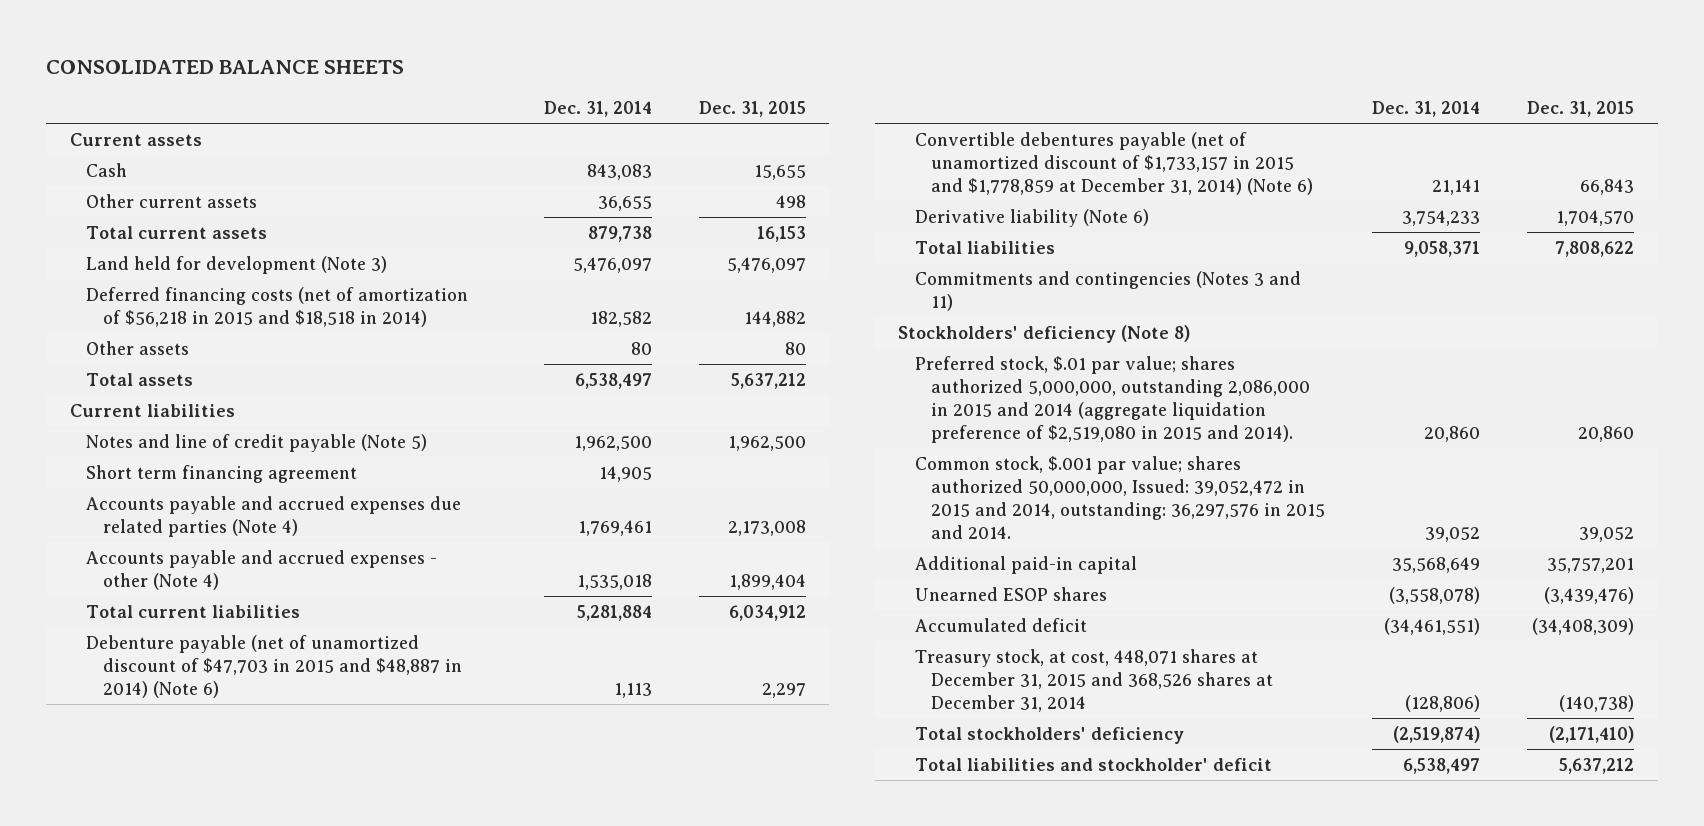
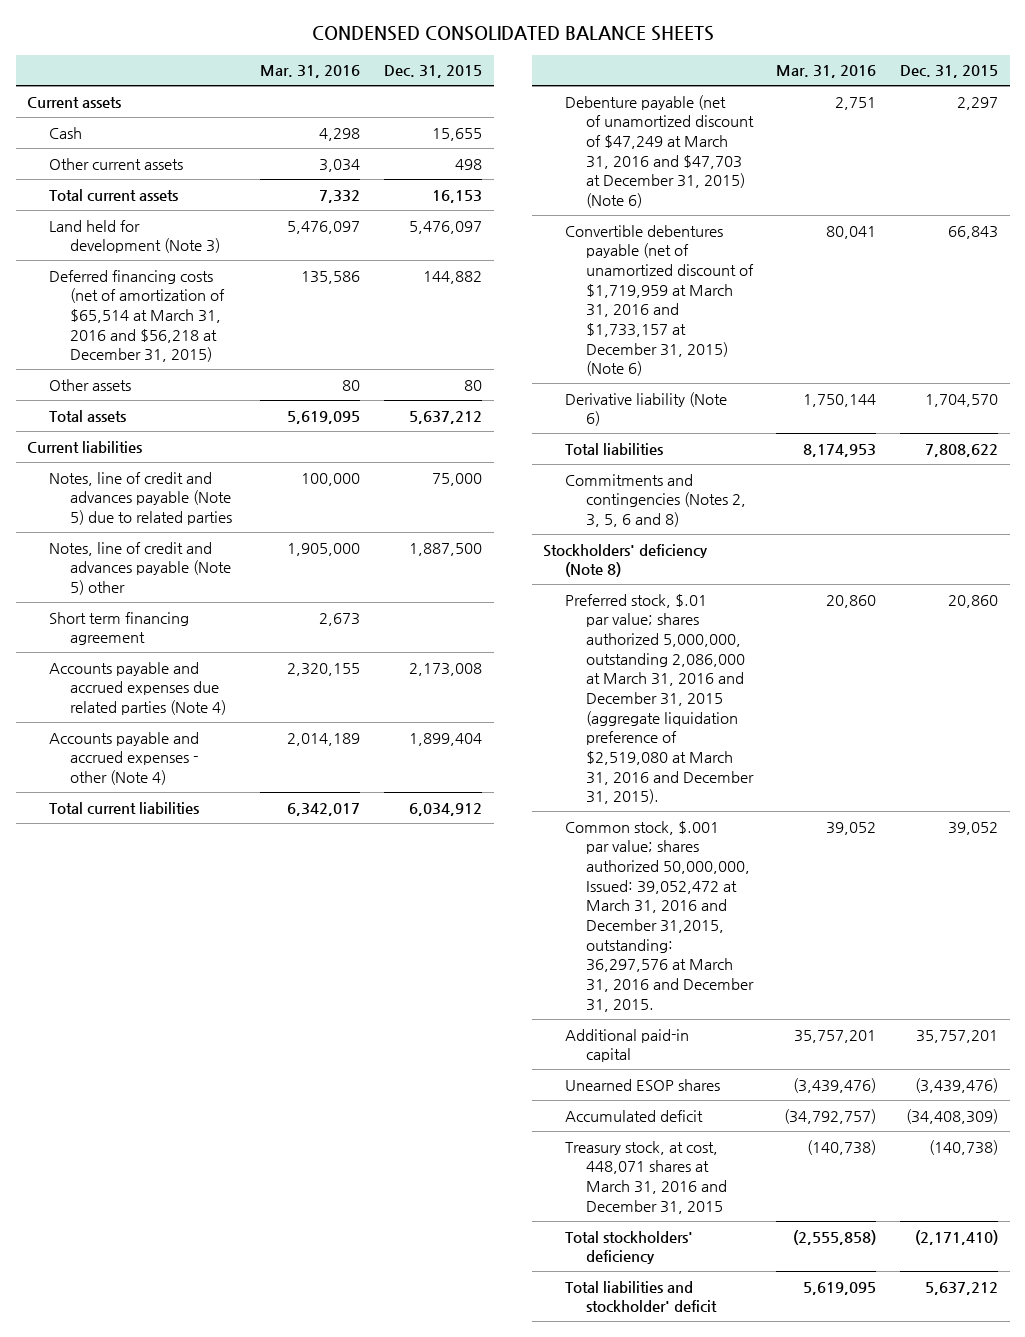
[46,60,405,75] CONSOLIDATED BALANCE SHEETS -> [311,26,714,42] CONDENSED CONSOLIDATED BALANCE SHEETS
[543,101,652,118] Dec. 31, 2014 -> none
none -> [260,65,361,79] Mar. 31, 2016
[86,286,469,327] Deferred financing costs (net of amortization of $56,218 in 2015 and $18,518 in 2014) -> [48,269,225,363] Deferred financing costs (net of amortization of $65,514 at March 31, 2016 and $56,218 at December 31, 2015)
none -> [48,471,232,526] Notes, line of credit and advances payable (Note 5) due to related parties
[86,433,428,452] Notes and line of credit payable (Note 5) -> [48,541,231,596] Notes, line of credit and advances payable (Note 5) other
[727,435,806,451] 1,962,500 -> [408,542,482,556] 1,887,500
[86,634,462,698] Debenture payable (net of unamortized discount of $47,703 in 2015 and $48,887 in 2014) (Note 6) -> [564,94,754,209] Debenture payable (net of unamortized discount of $47,249 at March 31, 2016 and $47,703 at December 31, 2015) (Note 6)
[914,131,1314,195] Convertible debentures payable (net of unamortized discount of $1,733,157 in 2015 and $1,778,859 at December 31, 2014) (Note 6) -> [564,224,754,377] Convertible debentures payable (net of unamortized discount of $1,719,959 at March 31, 2016 and $1,733,157 at December 31, 2015) (Note 6)
[914,270,1301,311] Commitments and contingencies (Notes 3 and 11) -> [564,473,746,528] Commitments and contingencies (Notes 2, 3, 5, 6 and 8)
[914,355,1311,444] Preferred stock, $.01 par value; shares authorized 5,000,000, outstanding 2,086,000 in 2015 and 2014 (aggregate liquidation preference of $2,519,080 in 2015 and 2014). -> [564,593,754,805] Preferred stock, $.01 par value; shares authorized 5,000,000, outstanding 2,086,000 at March 31, 2016 and December 31, 2015 (aggregate liquidation preference of $2,519,080 at March 31, 2016 and December 31, 2015).
[914,455,1326,540] Common stock, $.001 par value; shares authorized 50,000,000, Issued: 39,052,472 in 2015 and 2014, outstanding: 36,297,576 in 2015 and 2014. -> [564,820,754,1012] Common stock, $.001 par value; shares authorized 50,000,000, Issued: 39,052,472 at March 31, 2016 and December 31,2015, outstanding: 36,297,576 at March 31, 2016 and December 31, 2015.
[914,648,1274,712] Treasury stock, at cost, 448,071 shares at December 31, 2015 and 368,526 shares at December 31, 2014 -> [564,1140,727,1214] Treasury stock, at cost, 448,071 shares at March 31, 2016 and December 31, 2015

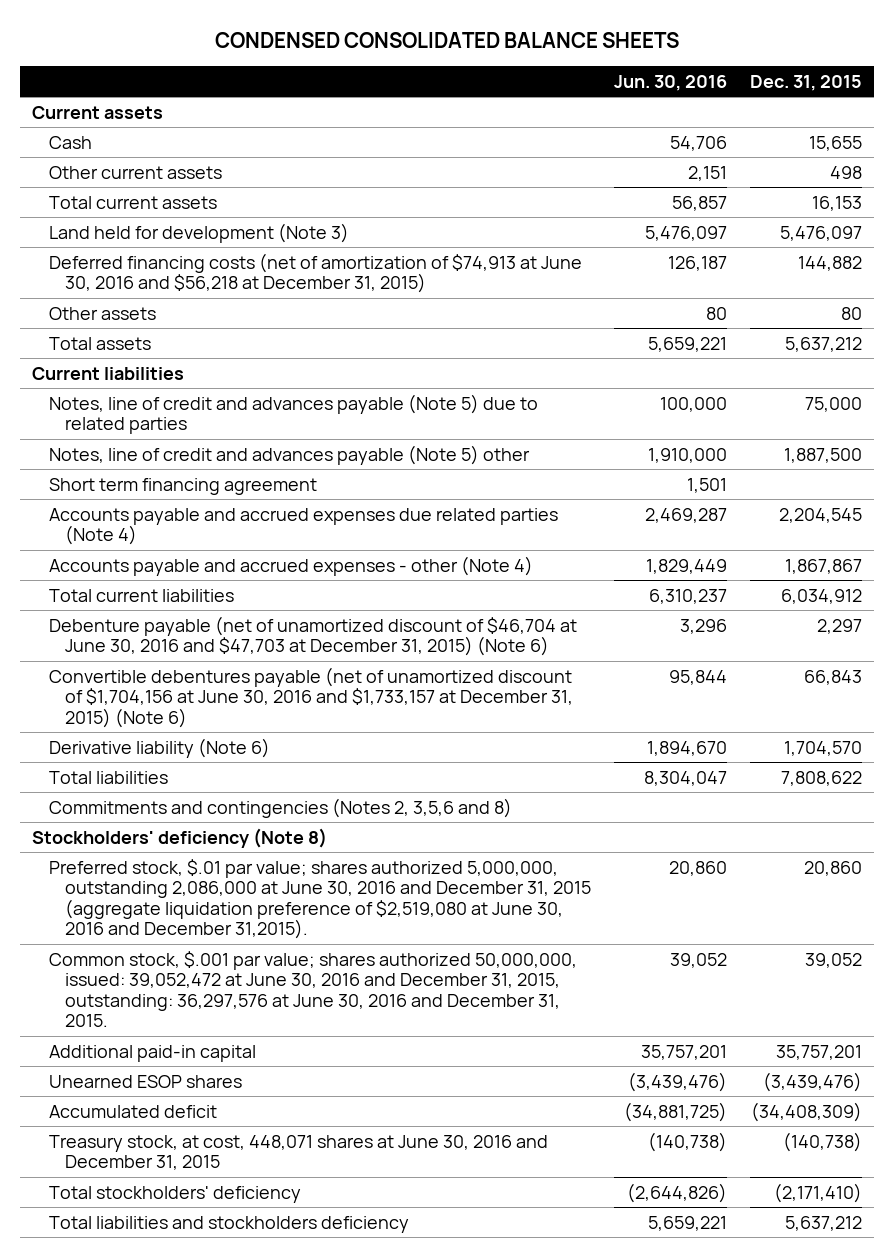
[260,65,361,79] Mar. 31, 2016 -> none
none -> [614,74,728,91] Jun. 30, 2016
[48,269,225,363] Deferred financing costs (net of amortization of $65,514 at March 31, 2016 and $56,218 at December 31, 2015) -> [48,252,582,294] Deferred financing costs (net of amortization of $74,913 at June 30, 2016 and $56,218 at December 31, 2015)
[408,662,482,676] 2,173,008 -> [779,507,863,523] 2,204,545
[408,732,482,746] 1,899,404 -> [785,558,863,574] 1,867,867
[564,94,754,209] Debenture payable (net of unamortized discount of $47,249 at March 31, 2016 and $47,703 at December 31, 2015) (Note 6) -> [48,615,577,657] Debenture payable (net of unamortized discount of $46,704 at June 30, 2016 and $47,703 at December 31, 2015) (Note 6)
[564,224,754,377] Convertible debentures payable (net of unamortized discount of $1,719,959 at March 31, 2016 and $1,733,157 at December 31, 2015) (Note 6) -> [48,666,574,728] Convertible debentures payable (net of unamortized discount of $1,704,156 at June 30, 2016 and $1,733,157 at December 31, 2015) (Note 6)
[564,473,746,528] Commitments and contingencies (Notes 2, 3, 5, 6 and 8) -> [48,797,512,818] Commitments and contingencies (Notes 2, 3,5,6 and 8)
[564,593,754,805] Preferred stock, $.01 par value; shares authorized 5,000,000, outstanding 2,086,000 at March 31, 2016 and December 31, 2015 (aggregate liquidation preference of $2,519,080 at March 31, 2016 and December 31, 2015). -> [48,858,592,940] Preferred stock, $.01 par value; shares authorized 5,000,000, outstanding 2,086,000 at June 30, 2016 and December 31, 2015 (aggregate liquidation preference of $2,519,080 at June 30, 2016 and December 31,2015).
[564,820,754,1012] Common stock, $.001 par value; shares authorized 50,000,000, Issued: 39,052,472 at March 31, 2016 and December 31,2015, outstanding: 36,297,576 at March 31, 2016 and December 31, 2015. -> [48,950,577,1028] Common stock, $.001 par value; shares authorized 50,000,000, issued: 39,052,472 at June 30, 2016 and December 31, 2015, outstanding: 36,297,576 at June 30, 2016 and December 31, 2015.
[564,1140,727,1214] Treasury stock, at cost, 448,071 shares at March 31, 2016 and December 31, 2015 -> [48,1134,548,1171] Treasury stock, at cost, 448,071 shares at June 30, 2016 and December 31, 2015
[564,1280,717,1313] Total liabilities and stockholder' deficit -> [48,1215,409,1233] Total liabilities and stockholders deficiency

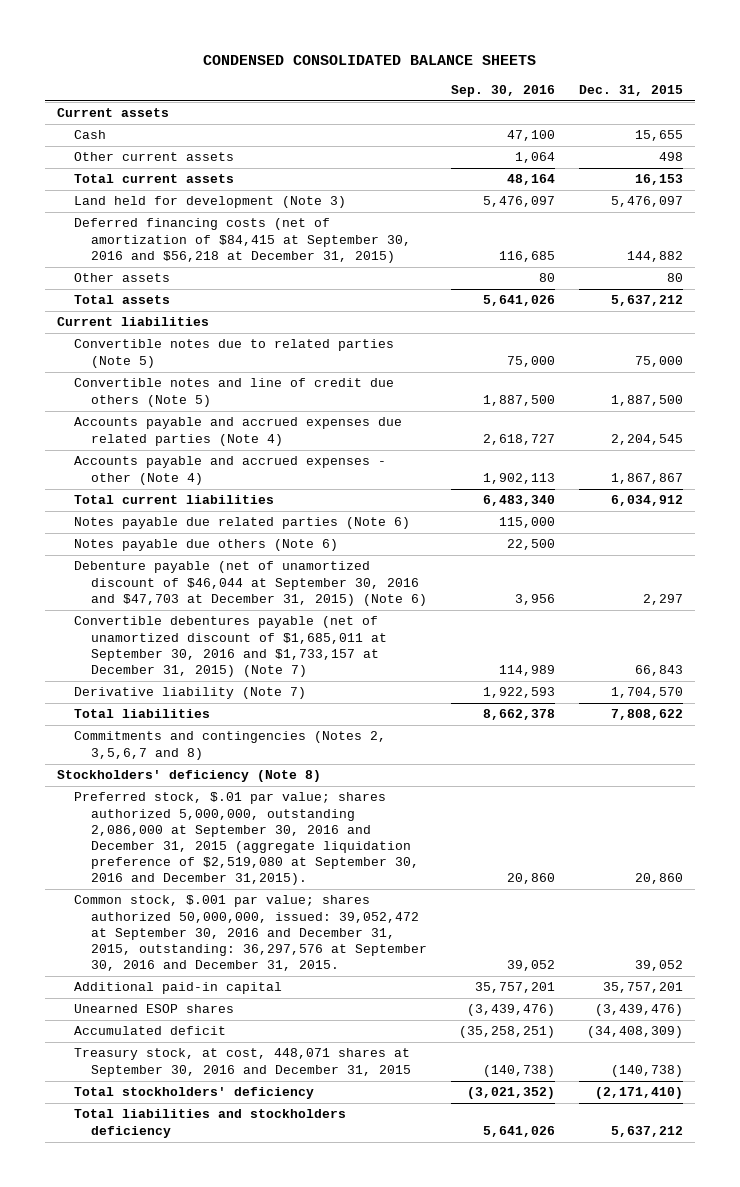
[614,74,728,91] Jun. 30, 2016 -> none
none -> [450,85,555,98] Sep. 30, 2016
[48,252,582,294] Deferred financing costs (net of amortization of $74,913 at June 30, 2016 and $56,218 at December 31, 2015) -> [74,218,411,263] Deferred financing costs (net of amortization of $84,415 at September 30, 2016 and $56,218 at December 31, 2015)
[48,477,317,495] Short term financing agreement -> none
[48,393,538,435] Notes, line of credit and advances payable (Note 5) due to related parties -> [74,339,395,368] Convertible notes due to related parties (Note 5)
[48,444,530,465] Notes, line of credit and advances payable (Note 5) other -> [74,378,395,407] Convertible notes and line of credit due others (Note 5)
none -> [74,517,411,530] Notes payable due related parties (Note 6)
none -> [74,539,339,552] Notes payable due others (Note 6)
[48,615,577,657] Debenture payable (net of unamortized discount of $46,704 at June 30, 2016 and $47,703 at December 31, 2015) (Note 6) -> [74,561,427,606] Debenture payable (net of unamortized discount of $46,044 at September 30, 2016 and $47,703 at December 31, 2015) (Note 6)
[48,666,574,728] Convertible debentures payable (net of unamortized discount of $1,704,156 at June 30, 2016 and $1,733,157 at December 31, 2015) (Note 6) -> [74,616,387,678] Convertible debentures payable (net of unamortized discount of $1,685,011 at September 30, 2016 and $1,733,157 at December 31, 2015) (Note 7)
[48,737,270,758] Derivative liability (Note 6) -> [74,687,307,700] Derivative liability (Note 7)
[48,797,512,818] Commitments and contingencies (Notes 2, 3,5,6 and 8) -> [74,731,387,760] Commitments and contingencies (Notes 2, 3,5,6,7 and 8)
[48,858,592,940] Preferred stock, $.01 par value; shares authorized 5,000,000, outstanding 2,086,000 at June 30, 2016 and December 31, 2015 (aggregate liquidation preference of $2,519,080 at June 30, 2016 and December 31,2015). -> [74,792,419,886] Preferred stock, $.01 par value; shares authorized 5,000,000, outstanding 2,086,000 at September 30, 2016 and December 31, 2015 (aggregate liquidation preference of $2,519,080 at September 30, 2016 and December 31,2015).
[48,950,577,1028] Common stock, $.001 par value; shares authorized 50,000,000, issued: 39,052,472 at June 30, 2016 and December 31, 2015, outstanding: 36,297,576 at June 30, 2016 and December 31, 2015. -> [74,895,427,972] Common stock, $.001 par value; shares authorized 50,000,000, issued: 39,052,472 at September 30, 2016 and December 31, 2015, outstanding: 36,297,576 at September 30, 2016 and December 31, 2015.
[48,1134,548,1171] Treasury stock, at cost, 448,071 shares at June 30, 2016 and December 31, 2015 -> [74,1048,411,1077] Treasury stock, at cost, 448,071 shares at September 30, 2016 and December 31, 2015

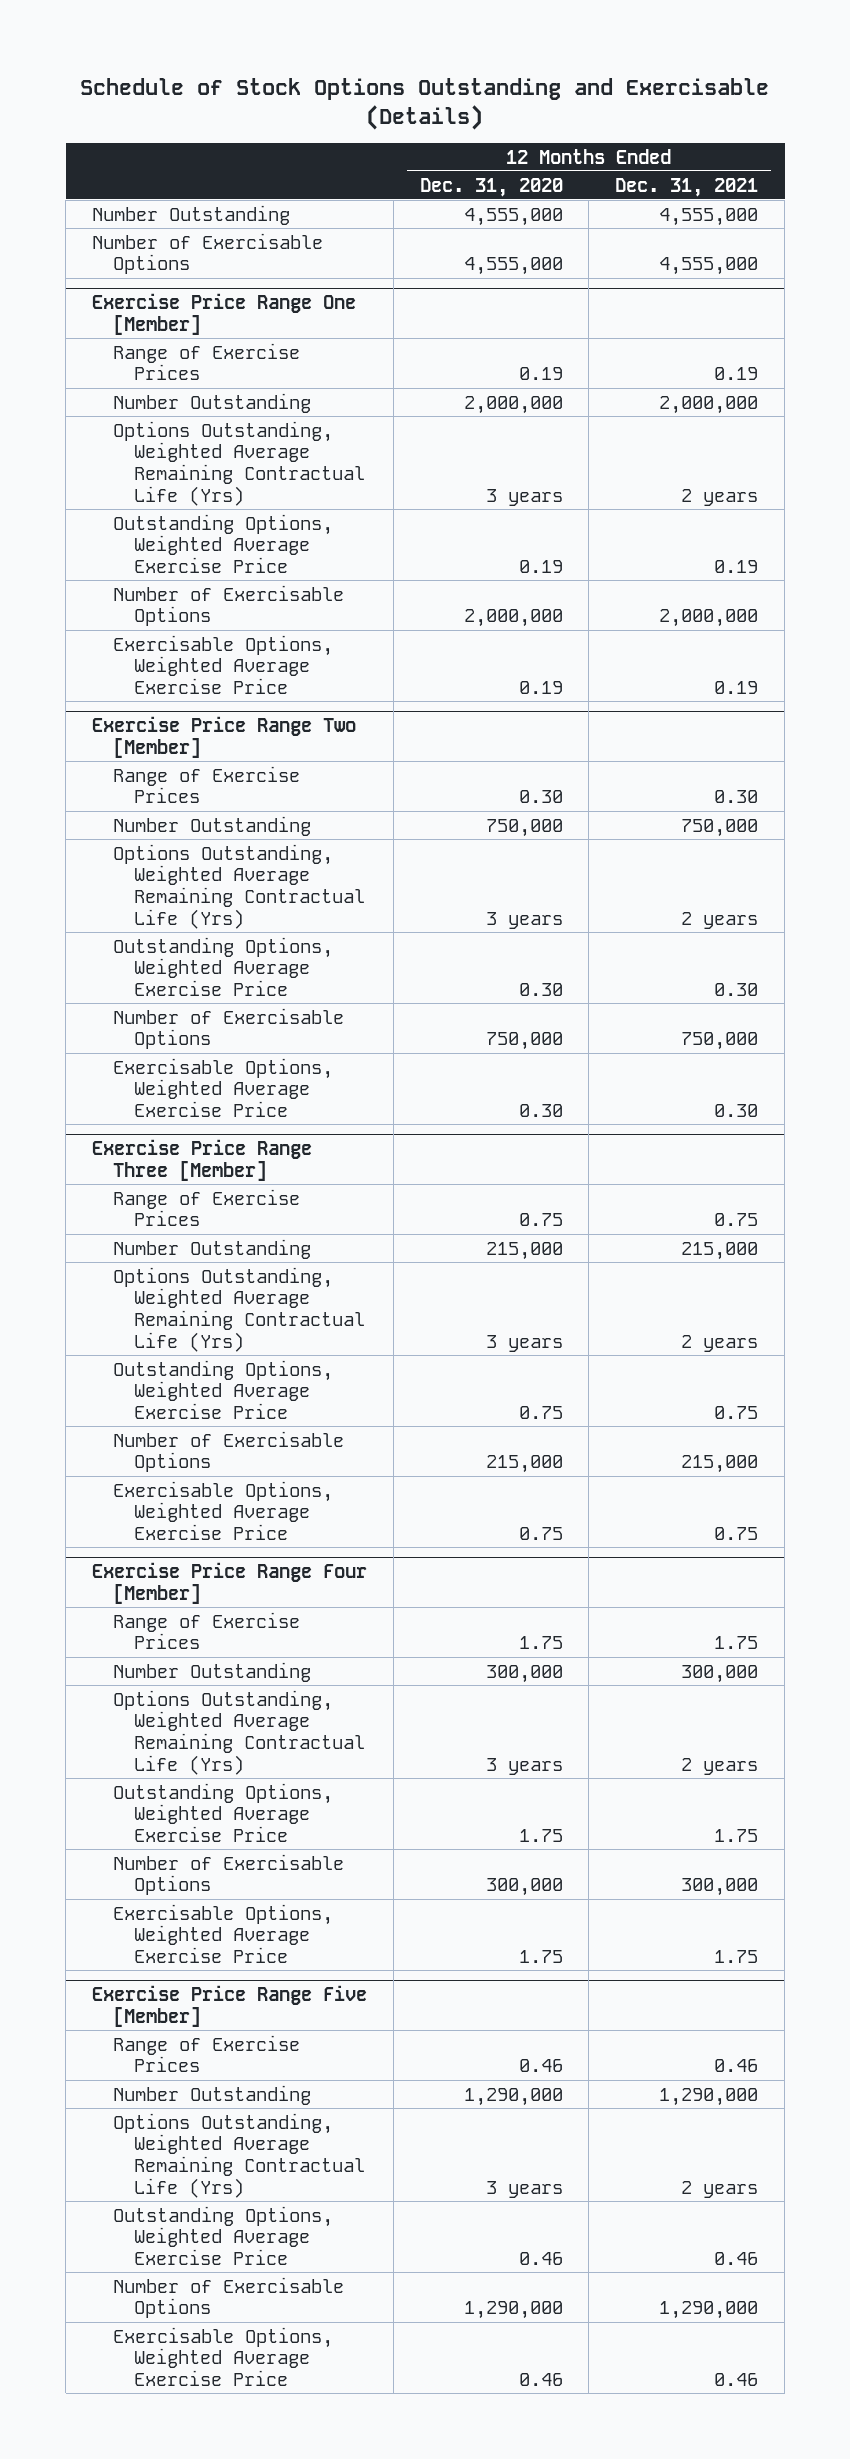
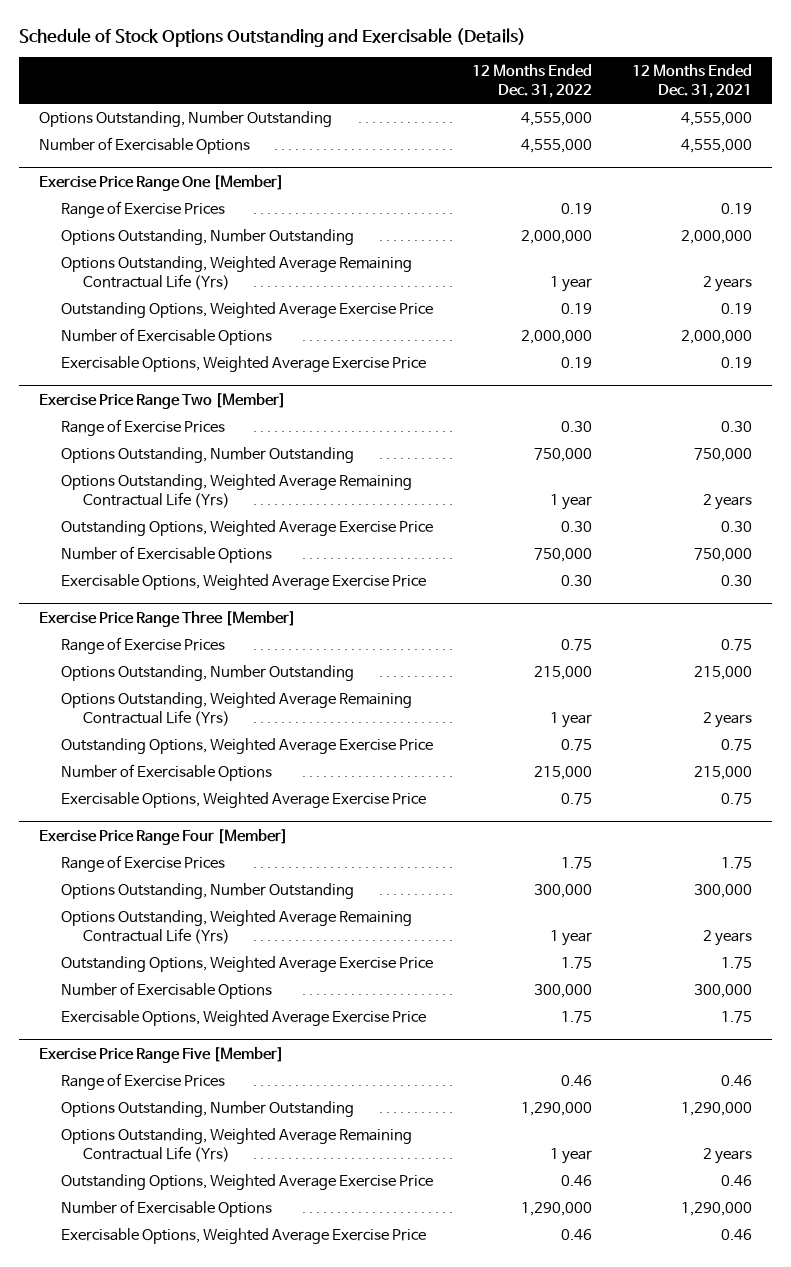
[419,177,563,197] Dec. 31, 2020 -> none
none -> [472,64,593,98] 12 Months Ended Dec. 31, 2022
[92,204,291,225] Number Outstanding -> [38,111,332,128] Options Outstanding, Number Outstanding
[113,392,312,413] Number Outstanding -> [60,229,354,246] Options Outstanding, Number Outstanding
[113,815,312,836] Number Outstanding -> [60,447,354,464] Options Outstanding, Number Outstanding
[113,1238,312,1259] Number Outstanding -> [60,665,354,682] Options Outstanding, Number Outstanding
[113,1661,312,1682] Number Outstanding -> [60,883,354,900] Options Outstanding, Number Outstanding
[113,2084,312,2105] Number Outstanding -> [60,1101,354,1118] Options Outstanding, Number Outstanding

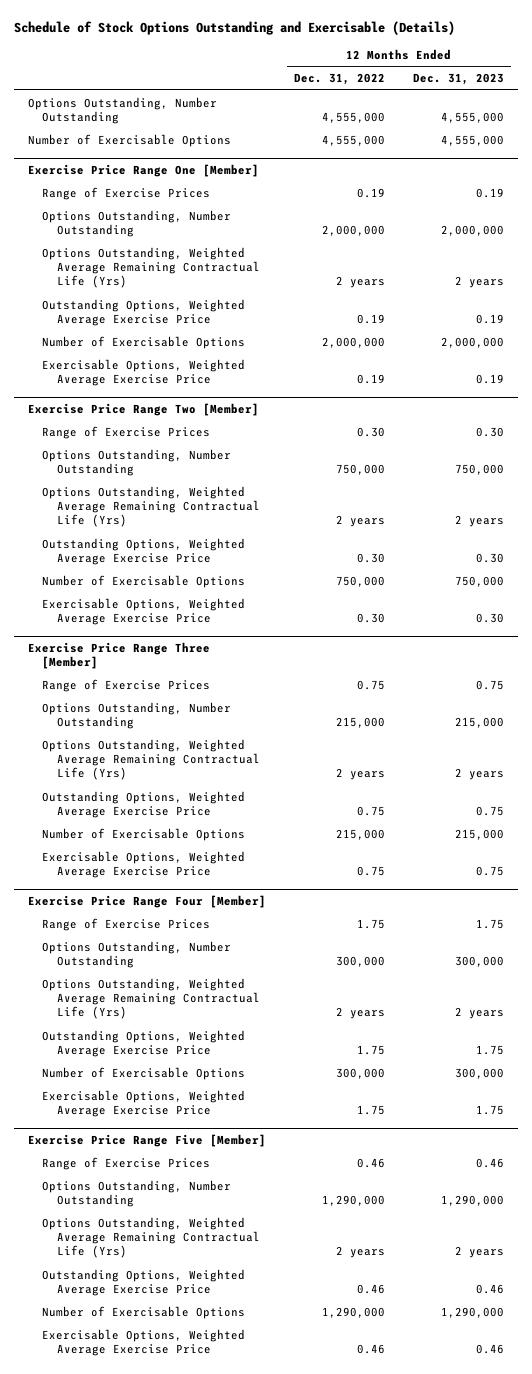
[632,64,753,98] 12 Months Ended Dec. 31, 2021 -> none
none -> [413,73,505,86] Dec. 31, 2023
[550,275,593,292] 1 year -> [336,275,386,288] 2 years
[550,493,593,510] 1 year -> [336,514,386,527] 2 years
[550,711,593,728] 1 year -> [336,767,386,780] 2 years
[550,929,593,946] 1 year -> [336,1006,386,1019] 2 years
[550,1147,593,1164] 1 year -> [336,1245,386,1258] 2 years

